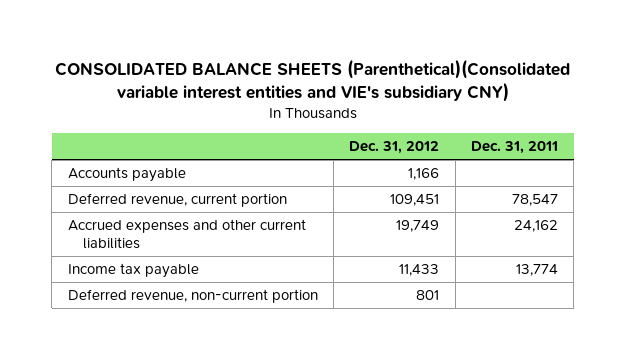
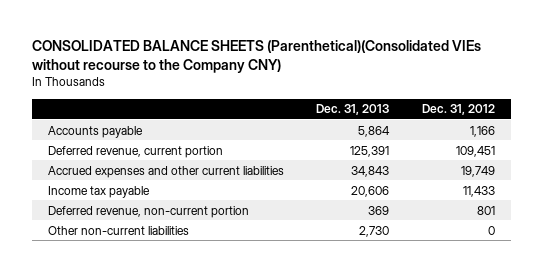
[54,59,570,103] CONSOLIDATED BALANCE SHEETS (Parenthetical)(Consolidated variable interest entities and VIE's subsidiary CNY) -> [32,40,482,74] CONSOLIDATED BALANCE SHEETS (Parenthetical)(Consolidated VIEs without recourse to the Company CNY)
[471,141,559,155] Dec. 31, 2011 -> none
none -> [316,104,390,116] Dec. 31, 2013
none -> [48,225,190,235] Other non-current liabilities

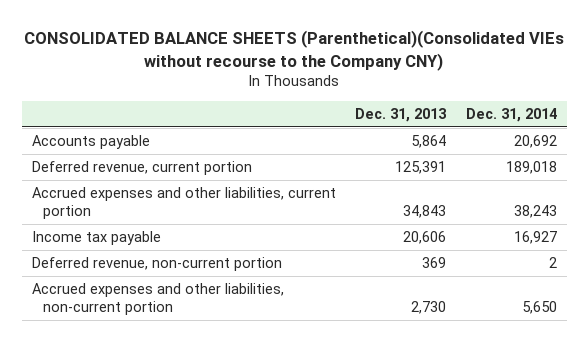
[421,104,495,116] Dec. 31, 2012 -> none
none -> [465,107,557,122] Dec. 31, 2014
[48,165,285,178] Accrued expenses and other current liabilities -> [31,187,336,219] Accrued expenses and other liabilities, current portion
[48,225,190,235] Other non-current liabilities -> [31,283,284,315] Accrued expenses and other liabilities, non-current portion

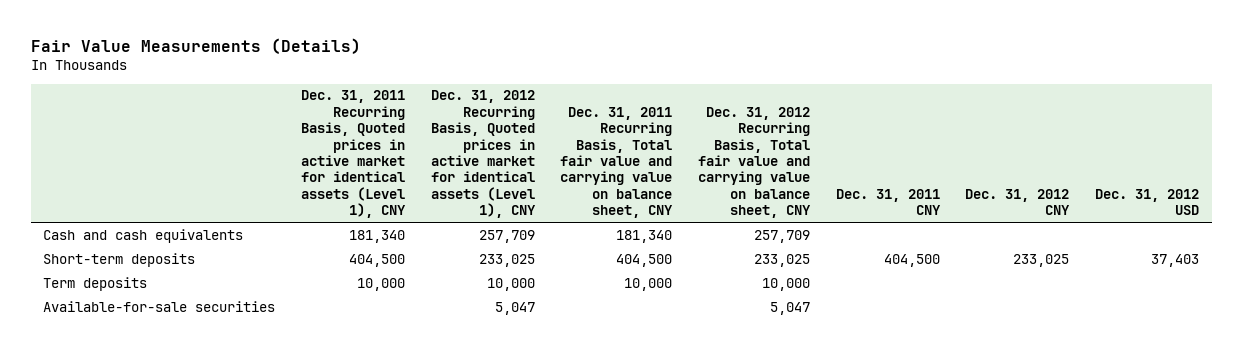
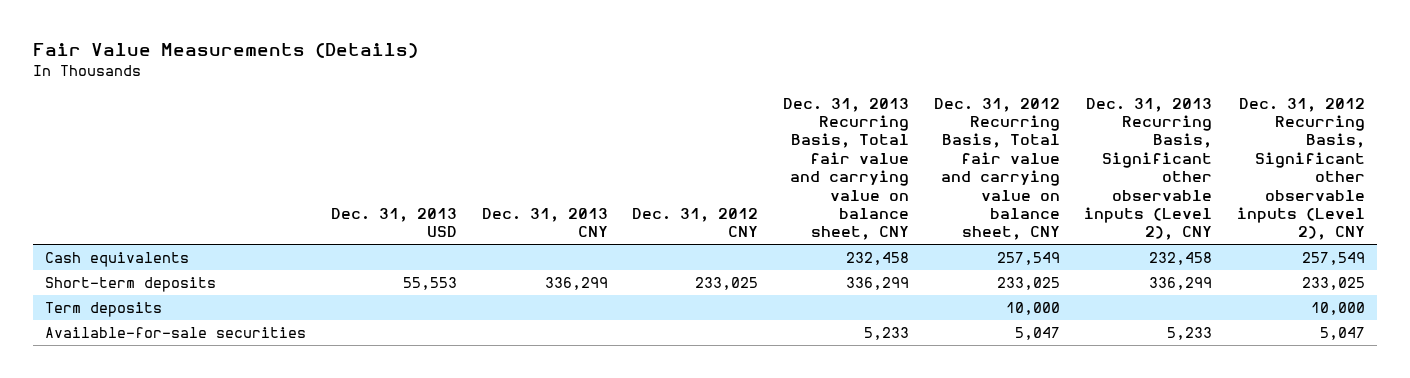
[301,90,407,219] Dec. 31, 2011 Recurring Basis, Quoted prices in active market for identical assets (Level 1), CNY -> none
[430,90,536,219] Dec. 31, 2012 Recurring Basis, Quoted prices in active market for identical assets (Level 1), CNY -> none
[560,106,674,219] Dec. 31, 2011 Recurring Basis, Total fair value and carrying value on balance sheet, CNY -> none
[835,188,941,216] Dec. 31, 2011 CNY -> none
[1094,188,1199,216] Dec. 31, 2012 USD -> none
none -> [331,207,458,238] Dec. 31, 2013 USD
none -> [481,207,608,238] Dec. 31, 2013 CNY
none -> [783,97,910,241] Dec. 31, 2013 Recurring Basis, Total fair value and carrying value on balance sheet, CNY
none -> [1084,97,1213,241] Dec. 31, 2013 Recurring Basis, Significant other observable inputs (Level 2), CNY
none -> [1236,97,1365,241] Dec. 31, 2012 Recurring Basis, Significant other observable inputs (Level 2), CNY
[43,228,244,243] Cash and cash equivalents -> [45,252,190,268] Cash equivalents
[753,229,810,243] 257,709 -> [996,252,1060,266] 257,549

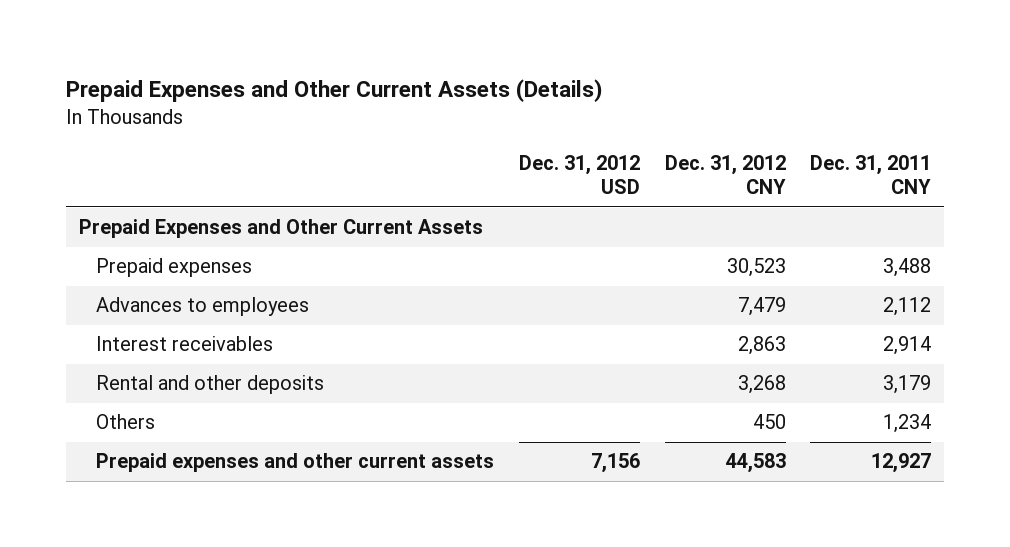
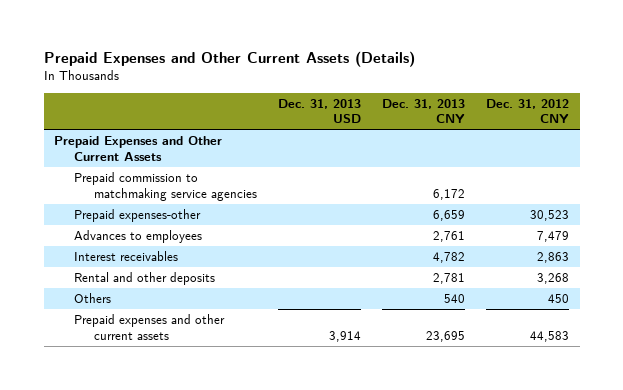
[518,155,640,195] Dec. 31, 2012 USD -> none
[810,155,932,195] Dec. 31, 2011 CNY -> none
none -> [278,98,362,124] Dec. 31, 2013 USD
none -> [382,98,466,124] Dec. 31, 2013 CNY
none -> [74,171,258,201] Prepaid commission to matchmaking service agencies
[95,258,252,278] Prepaid expenses -> [74,208,202,222] Prepaid expenses-other

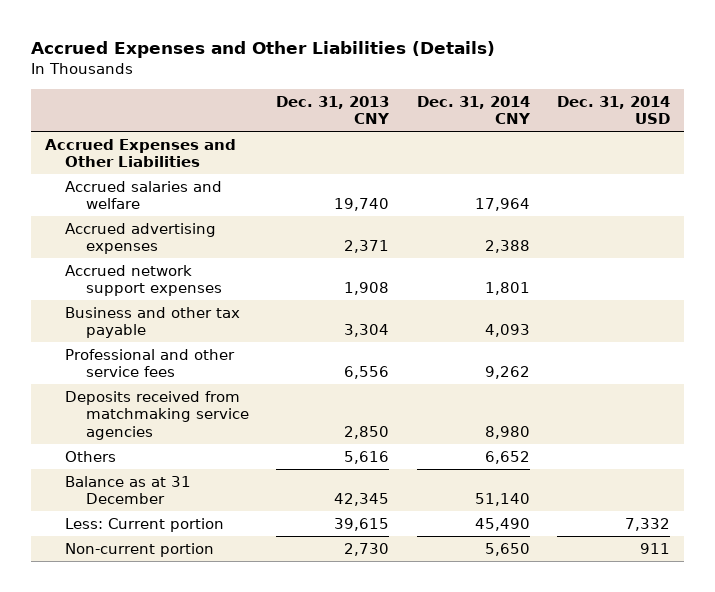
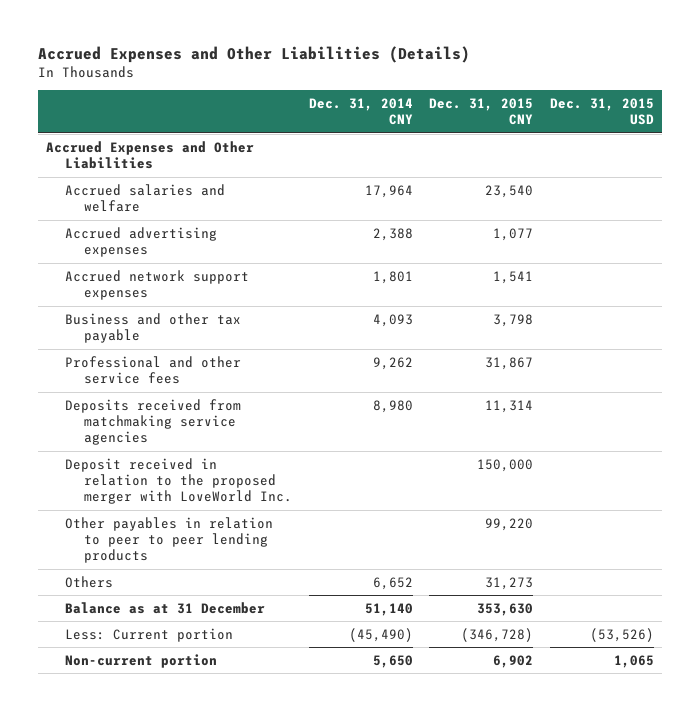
[276,95,391,125] Dec. 31, 2013 CNY -> none
[557,95,671,125] Dec. 31, 2014 USD -> none
none -> [429,98,534,126] Dec. 31, 2015 CNY
none -> [549,98,654,126] Dec. 31, 2015 USD
none -> [65,457,293,505] Deposit received in relation to the proposed merger with LoveWorld Inc.
none -> [65,516,274,564] Other payables in relation to peer to peer lending products
[474,517,530,531] 45,490 -> [348,627,413,642] (45,490)

